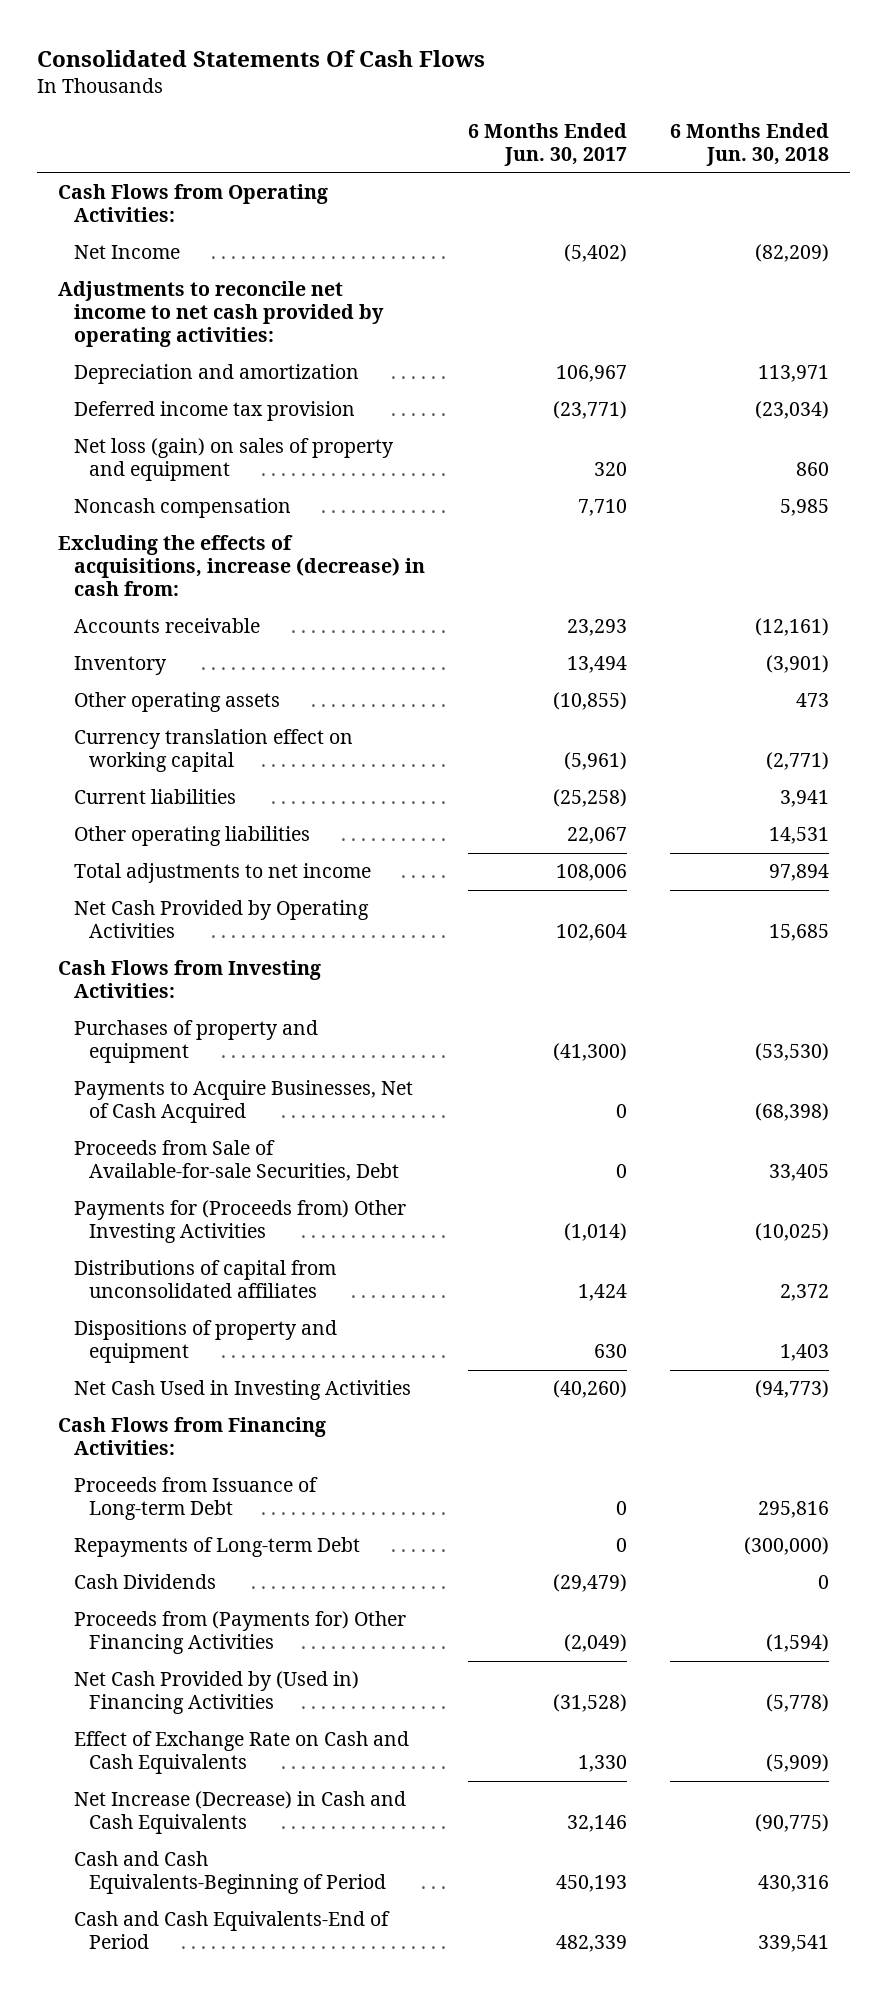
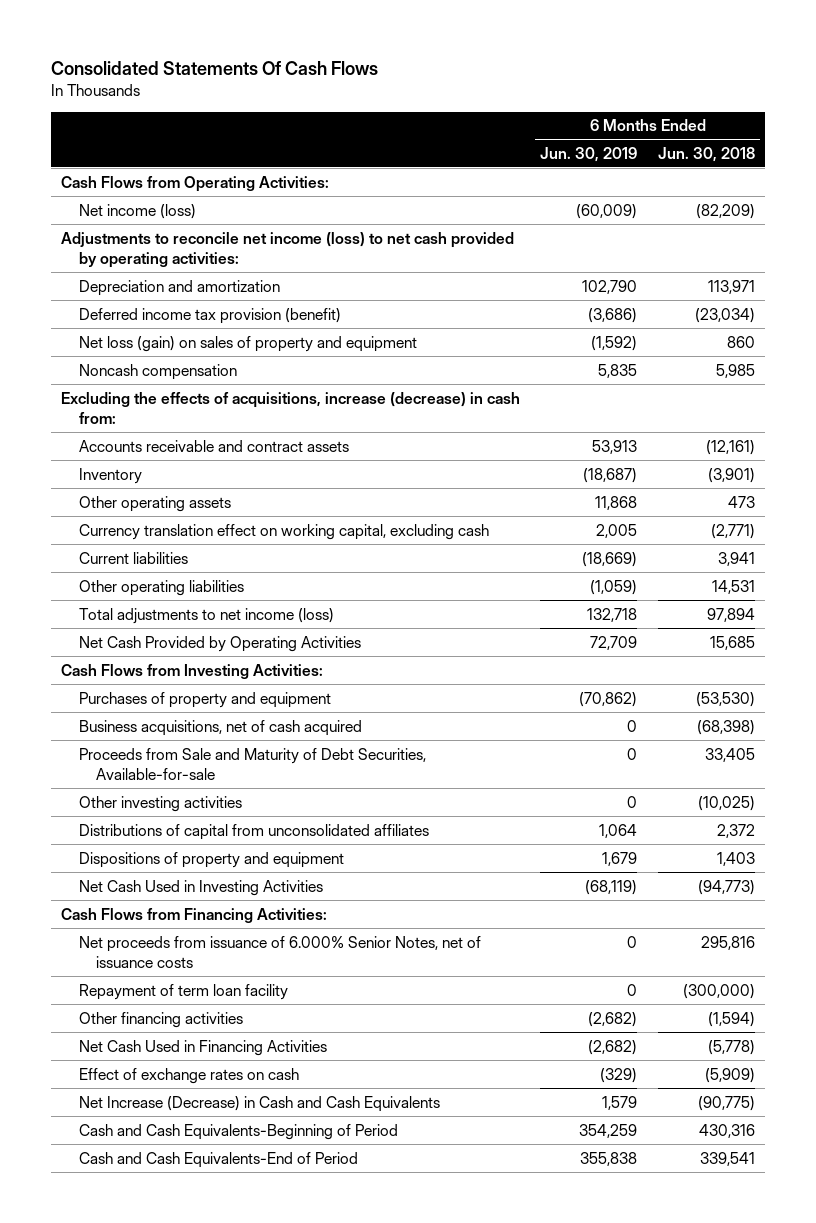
[467,123,627,167] 6 Months Ended Jun. 30, 2017 -> none
none -> [540,146,638,162] Jun. 30, 2019
[73,245,180,260] Net Income -> [78,203,196,219] Net income (loss)
[58,281,384,348] Adjustments to reconcile net income to net cash provided by operating activities: -> [61,231,515,268] Adjustments to reconcile net income (loss) to net cash provided by operating activities:
[73,401,355,422] Deferred income tax provision -> [78,307,341,324] Deferred income tax provision (benefit)
[73,618,260,634] Accounts receivable -> [78,439,349,452] Accounts receivable and contract assets
[73,729,353,773] Currency translation effect on working capital -> [78,523,489,540] Currency translation effect on working capital, excluding cash
[73,863,371,884] Total adjustments to net income -> [78,607,334,624] Total adjustments to net income (loss)
[73,1080,413,1124] Payments to Acquire Businesses, Net of Cash Acquired -> [78,719,362,736] Business acquisitions, net of cash acquired
[73,1140,400,1182] Proceeds from Sale of Available-for-sale Securities, Debt -> [78,747,426,780] Proceeds from Sale and Maturity of Debt Securities, Available-for-sale
[73,1200,406,1244] Payments for (Proceeds from) Other Investing Activities -> [78,795,242,812] Other investing activities
[73,1574,216,1590] Cash Dividends -> none
[73,1477,318,1521] Proceeds from Issuance of Long-term Debt -> [78,935,481,968] Net proceeds from issuance of 6.000% Senior Notes, net of issuance costs
[73,1537,360,1558] Repayments of Long-term Debt -> [78,983,288,1000] Repayment of term loan facility
[73,1611,406,1655] Proceeds from (Payments for) Other Financing Activities -> [78,1011,243,1028] Other financing activities
[73,1671,359,1715] Net Cash Provided by (Used in) Financing Activities -> [78,1039,327,1056] Net Cash Used in Financing Activities
[73,1731,409,1775] Effect of Exchange Rate on Cash and Cash Equivalents -> [78,1067,299,1084] Effect of exchange rates on cash

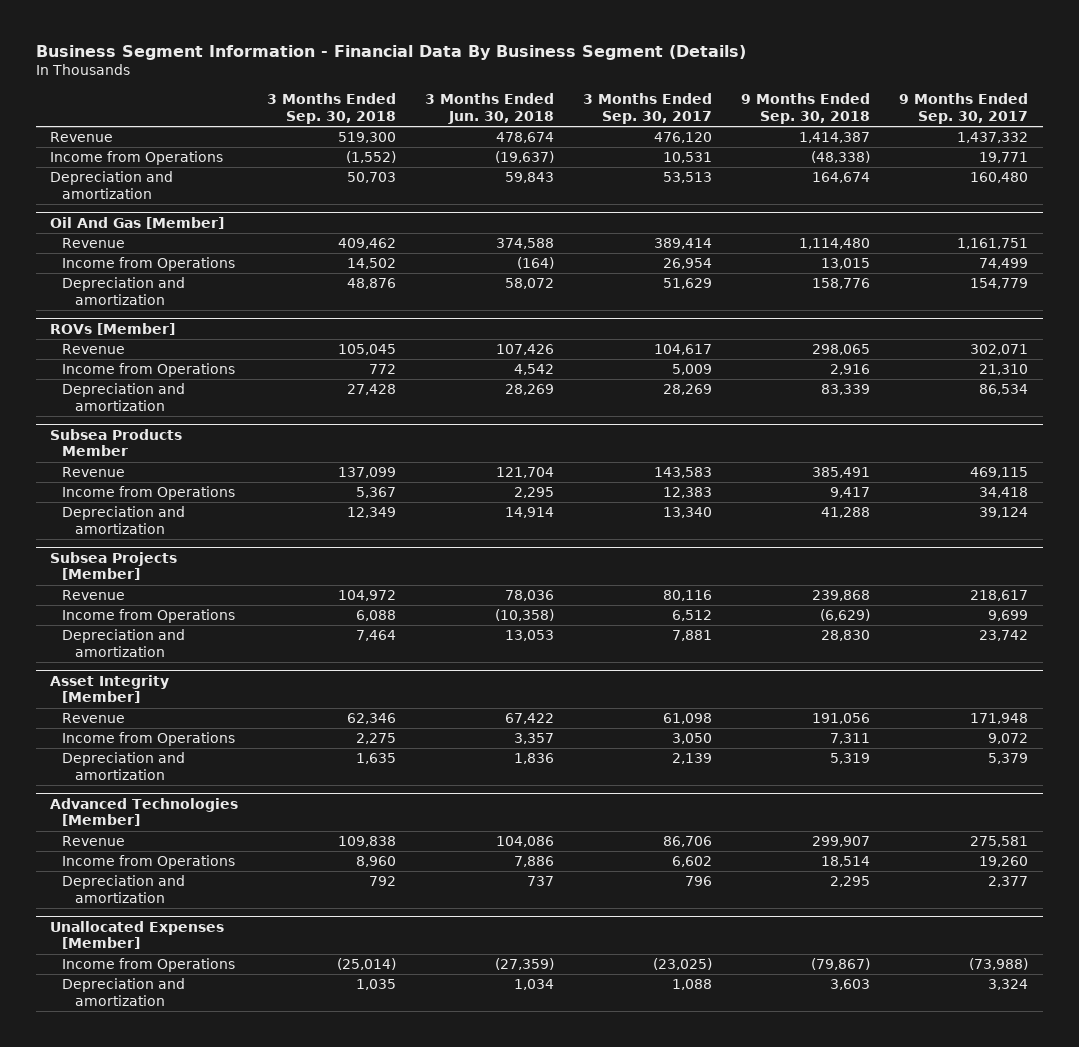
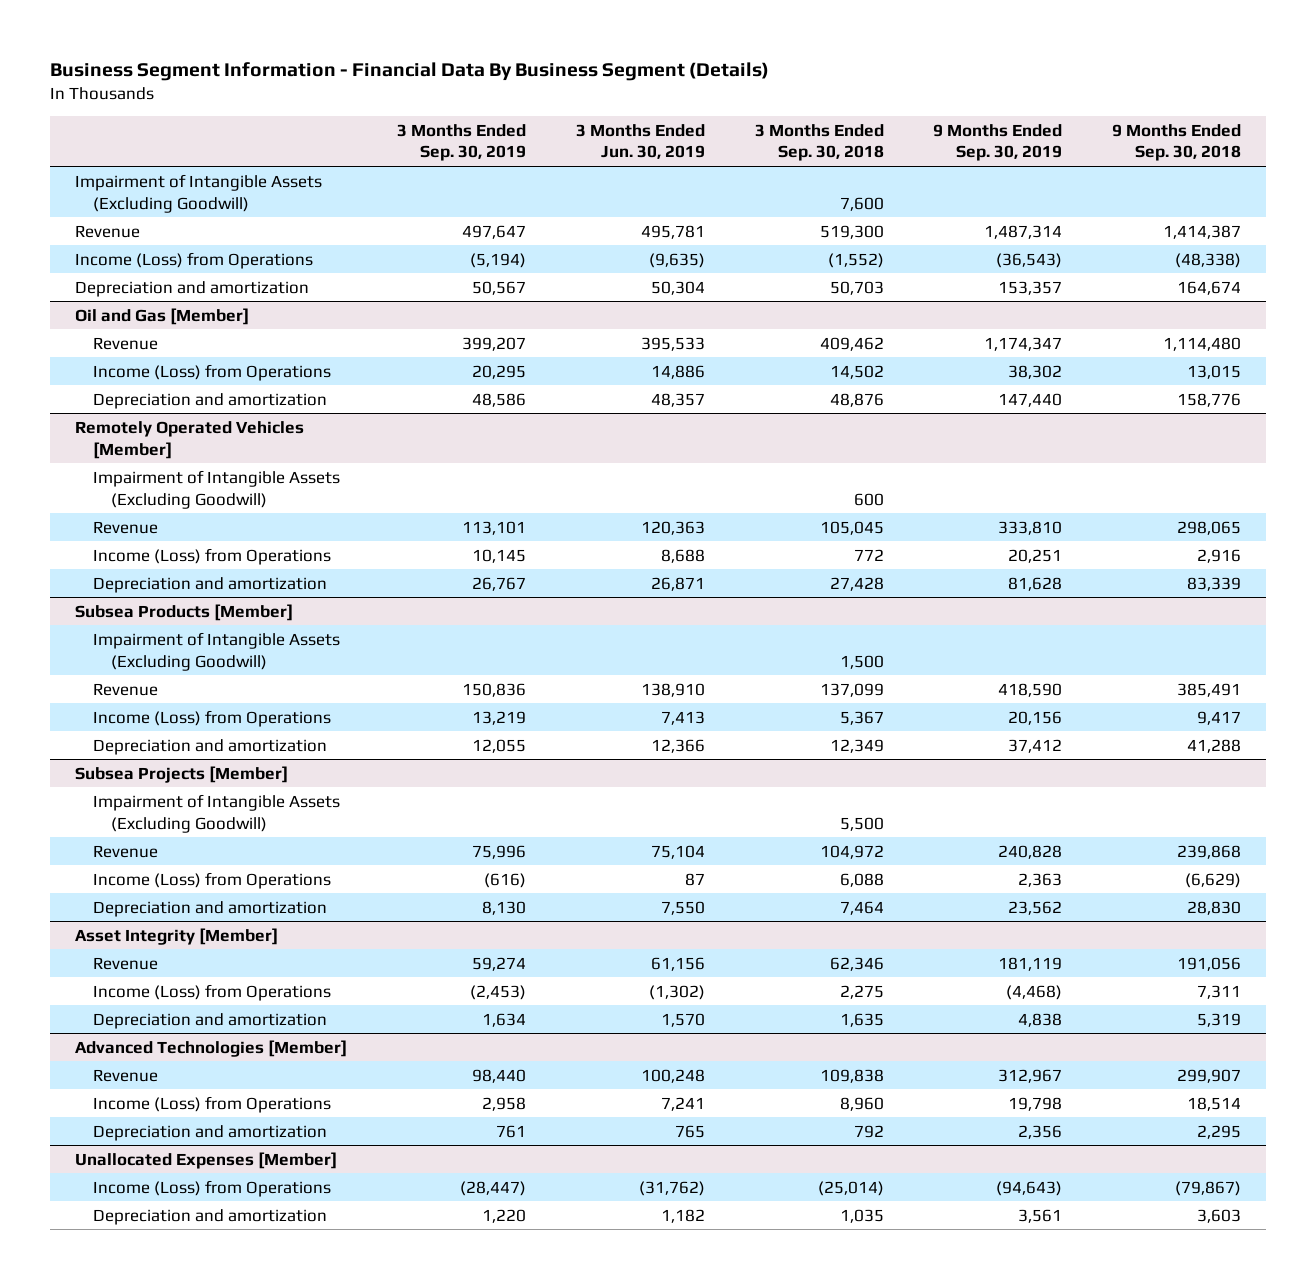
[425,93,555,124] 3 Months Ended Jun. 30, 2018 -> none
[583,93,713,124] 3 Months Ended Sep. 30, 2017 -> none
[899,93,1029,124] 9 Months Ended Sep. 30, 2017 -> none
none -> [396,123,526,162] 3 Months Ended Sep. 30, 2019
none -> [575,123,705,160] 3 Months Ended Jun. 30, 2019
none -> [933,123,1063,162] 9 Months Ended Sep. 30, 2019
none -> [74,173,322,213] Impairment of Intangible Assets (Excluding Goodwill)
[50,151,224,166] Income from Operations -> [74,251,313,269] Income (Loss) from Operations
[50,216,225,229] Oil And Gas [Member] -> [74,307,249,325] Oil and Gas [Member]
[62,257,236,272] Income from Operations -> [92,363,331,381] Income (Loss) from Operations
[50,322,176,335] ROVs [Member] -> [74,420,304,459] Remotely Operated Vehicles [Member]
none -> [92,469,340,509] Impairment of Intangible Assets (Excluding Goodwill)
[62,363,236,378] Income from Operations -> [92,547,331,565] Income (Loss) from Operations
[50,428,183,457] Subsea Products Member -> [74,603,293,621] Subsea Products [Member]
none -> [92,631,340,671] Impairment of Intangible Assets (Excluding Goodwill)
[62,486,236,501] Income from Operations -> [92,709,331,727] Income (Loss) from Operations
none -> [92,793,340,833] Impairment of Intangible Assets (Excluding Goodwill)
[62,609,236,624] Income from Operations -> [92,871,331,889] Income (Loss) from Operations
[62,732,236,747] Income from Operations -> [92,983,331,1001] Income (Loss) from Operations
[62,855,236,870] Income from Operations -> [92,1095,331,1113] Income (Loss) from Operations
[62,958,236,973] Income from Operations -> [92,1179,331,1197] Income (Loss) from Operations

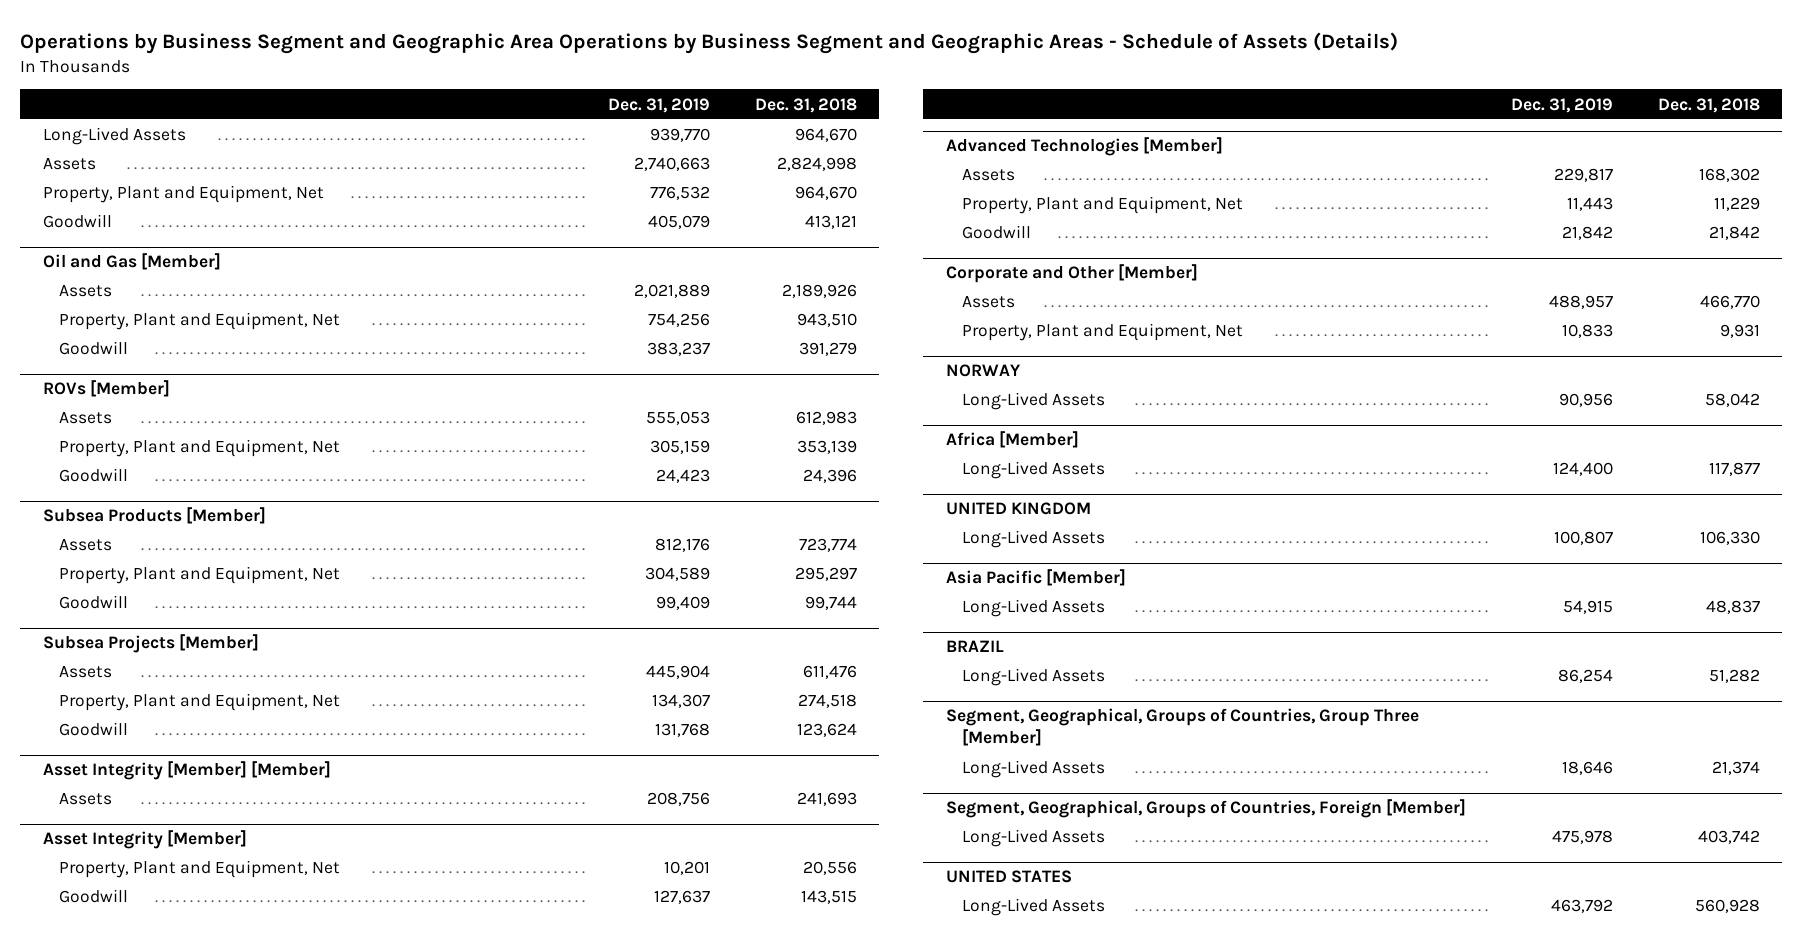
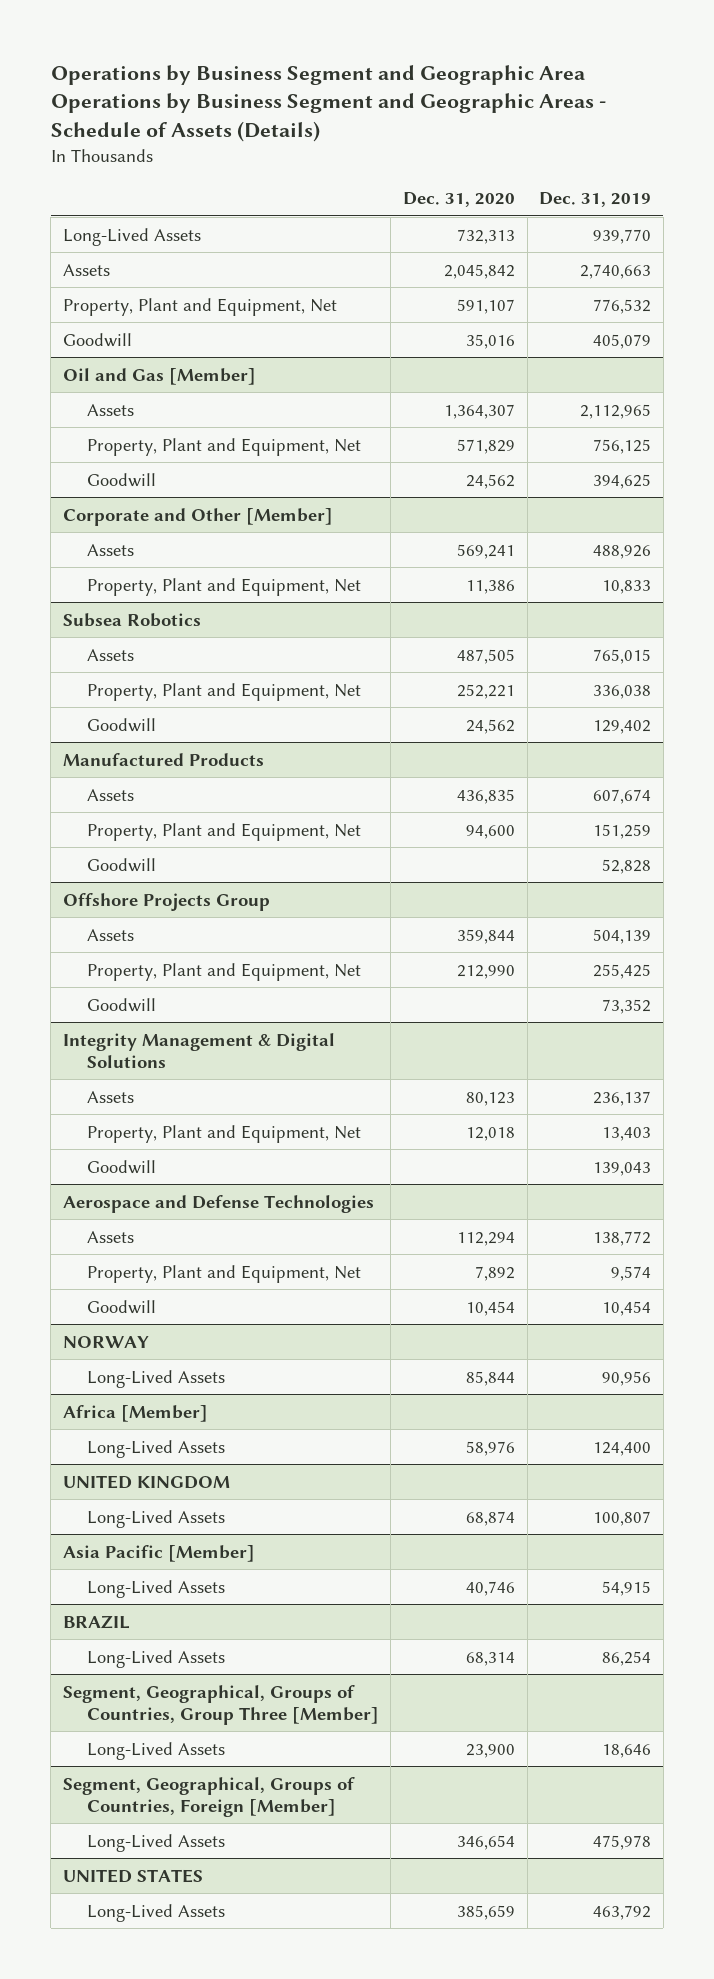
[754,97,857,113] Dec. 31, 2018 -> none
none -> [403,192,516,208] Dec. 31, 2020
[42,380,170,398] ROVs [Member] -> none
[59,412,113,425] Assets -> none
[59,439,341,458] Property, Plant and Equipment, Net -> none
[59,468,129,483] Goodwill -> none
[42,507,266,525] Subsea Products [Member] -> none
[59,539,113,552] Assets -> none
[59,566,341,585] Property, Plant and Equipment, Net -> none
[59,595,129,610] Goodwill -> none
[42,634,259,654] Subsea Projects [Member] -> none
[59,666,113,679] Assets -> none
[59,693,341,712] Property, Plant and Equipment, Net -> none
[59,722,129,737] Goodwill -> none
[42,761,331,781] Asset Integrity [Member] [Member] -> none
[59,793,113,806] Assets -> none
[42,830,247,850] Asset Integrity [Member] -> none
[59,860,341,879] Property, Plant and Equipment, Net -> none
[59,889,129,904] Goodwill -> none
[945,137,1223,157] Advanced Technologies [Member] -> none
[962,169,1016,182] Assets -> none
[962,196,1244,215] Property, Plant and Equipment, Net -> none
[962,225,1032,240] Goodwill -> none
[633,284,710,299] 2,021,889 -> [580,403,652,419] 2,112,965
[647,313,710,328] 754,256 -> [593,438,652,454] 756,125
[646,342,710,357] 383,237 -> [593,473,652,489] 394,625
[1548,295,1613,310] 488,957 -> [593,544,652,559] 488,926
none -> [62,612,201,627] Subsea Robotics
none -> [86,648,134,661] Assets
none -> [86,682,361,701] Property, Plant and Equipment, Net
none -> [86,717,156,732] Goodwill
none -> [62,752,264,766] Manufactured Products
none -> [86,788,134,801] Assets
none -> [86,822,361,841] Property, Plant and Equipment, Net
none -> [86,857,156,872] Goodwill
none -> [62,892,270,911] Offshore Projects Group
none -> [86,928,134,941] Assets
none -> [86,962,361,981] Property, Plant and Equipment, Net
none -> [86,997,156,1012] Goodwill
none -> [62,1032,335,1068] Integrity Management & Digital Solutions
none -> [86,1090,134,1103] Assets
none -> [86,1124,361,1143] Property, Plant and Equipment, Net
none -> [86,1159,156,1174] Goodwill
none -> [62,1194,374,1213] Aerospace and Defense Technologies
none -> [86,1230,134,1243] Assets
none -> [86,1264,361,1283] Property, Plant and Equipment, Net
none -> [86,1299,156,1314] Goodwill

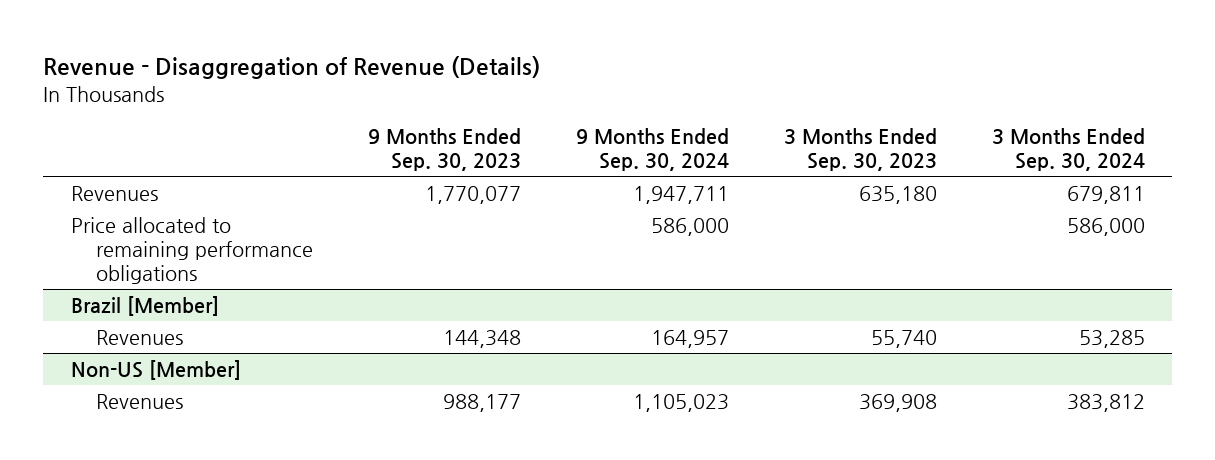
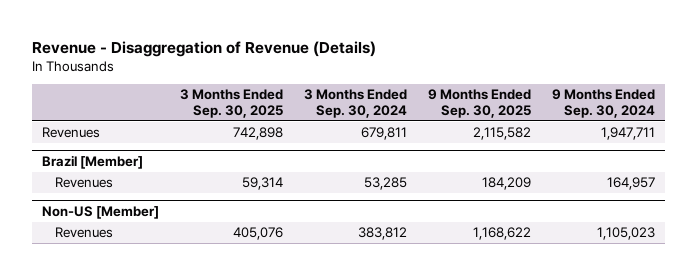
[368,128,522,172] 9 Months Ended Sep. 30, 2023 -> none
[783,128,937,172] 3 Months Ended Sep. 30, 2023 -> none
none -> [180,89,284,119] 3 Months Ended Sep. 30, 2025
none -> [428,89,532,119] 9 Months Ended Sep. 30, 2025
[70,216,314,284] Price allocated to remaining performance obligations -> none

